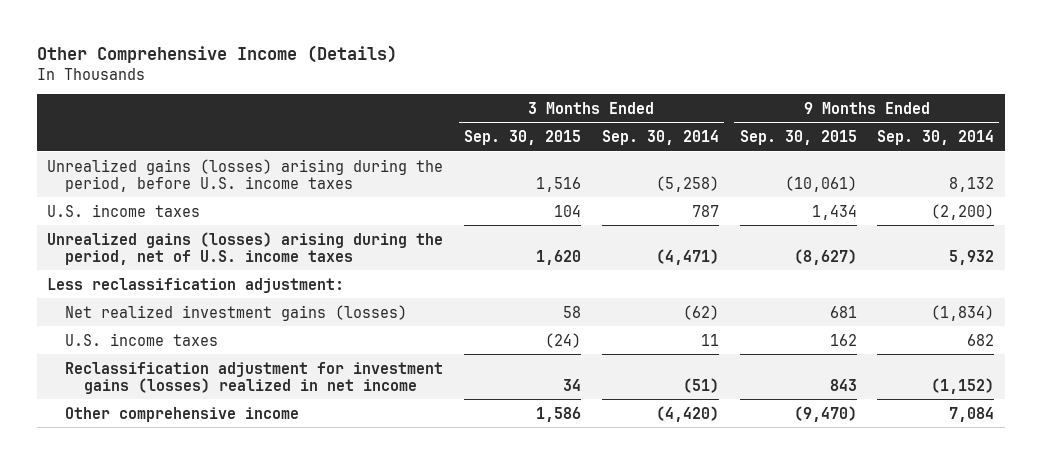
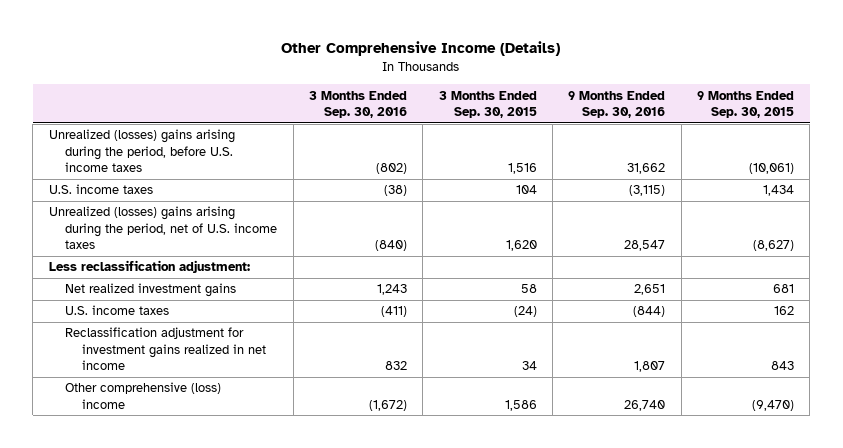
[601,130,719,146] Sep. 30, 2014 -> none
[877,130,995,146] Sep. 30, 2014 -> none
none -> [308,90,407,119] 3 Months Ended Sep. 30, 2016
none -> [568,90,666,119] 9 Months Ended Sep. 30, 2016
[47,158,444,192] Unrealized gains (losses) arising during the period, before U.S. income taxes -> [48,129,235,173] Unrealized (losses) gains arising during the period, before U.S. income taxes
[47,231,444,265] Unrealized gains (losses) arising during the period, net of U.S. income taxes -> [48,206,278,250] Unrealized (losses) gains arising during the period, net of U.S. income taxes
[65,304,408,321] Net realized investment gains (losses) -> [65,283,237,298] Net realized investment gains
[65,361,444,394] Reclassification adjustment for investment gains (losses) realized in net income -> [65,327,266,371] Reclassification adjustment for investment gains realized in net income
[65,406,300,422] Other comprehensive income -> [65,382,222,409] Other comprehensive (loss) income

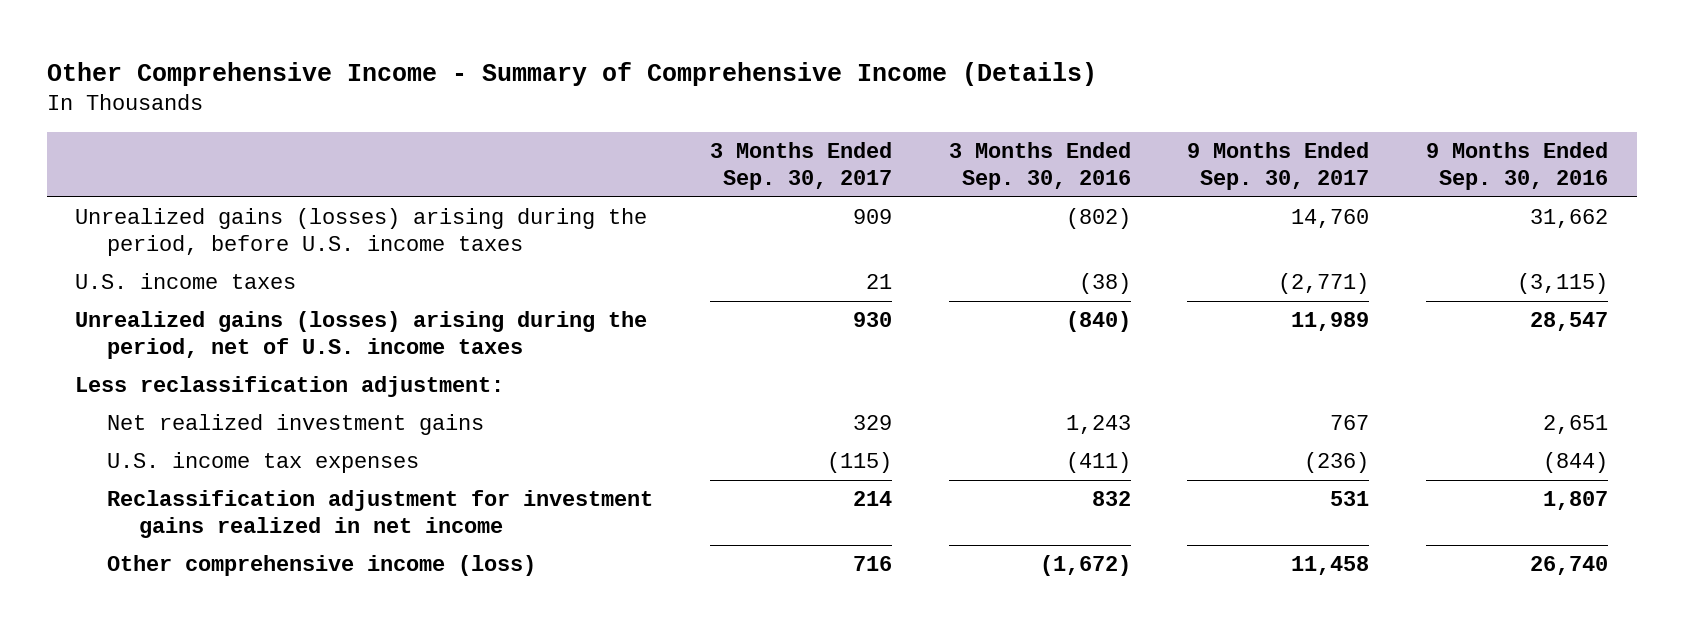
[281,41,561,57] Other Comprehensive Income (Details) -> [46,61,1097,86] Other Comprehensive Income - Summary of Comprehensive Income (Details)
[438,90,537,119] 3 Months Ended Sep. 30, 2015 -> none
[696,90,794,119] 9 Months Ended Sep. 30, 2015 -> none
none -> [709,142,892,190] 3 Months Ended Sep. 30, 2017
none -> [1187,142,1370,190] 9 Months Ended Sep. 30, 2017
[48,129,235,173] Unrealized (losses) gains arising during the period, before U.S. income taxes -> [75,208,648,256] Unrealized gains (losses) arising during the period, before U.S. income taxes
[48,206,278,250] Unrealized (losses) gains arising during the period, net of U.S. income taxes -> [75,311,648,359] Unrealized gains (losses) arising during the period, net of U.S. income taxes
[65,305,170,316] U.S. income taxes -> [106,452,419,474] U.S. income tax expenses
[65,382,222,409] Other comprehensive (loss) income -> [106,555,536,577] Other comprehensive income (loss)

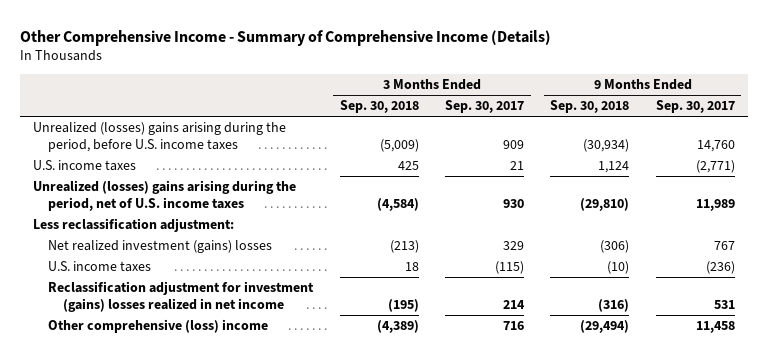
[948,142,1131,190] 3 Months Ended Sep. 30, 2016 -> none
[1426,142,1609,190] 9 Months Ended Sep. 30, 2016 -> none
none -> [339,100,419,114] Sep. 30, 2018
none -> [550,100,630,114] Sep. 30, 2018
[75,208,648,256] Unrealized gains (losses) arising during the period, before U.S. income taxes -> [33,122,287,153] Unrealized (losses) gains arising during the period, before U.S. income taxes
[75,311,648,359] Unrealized gains (losses) arising during the period, net of U.S. income taxes -> [33,180,297,212] Unrealized (losses) gains arising during the period, net of U.S. income taxes
[106,414,484,436] Net realized investment gains -> [48,240,273,254] Net realized investment (gains) losses
[106,452,419,474] U.S. income tax expenses -> [48,261,152,273] U.S. income taxes
[106,490,653,538] Reclassification adjustment for investment gains realized in net income -> [48,281,315,313] Reclassification adjustment for investment (gains) losses realized in net income
[106,555,536,577] Other comprehensive income (loss) -> [48,319,269,334] Other comprehensive (loss) income

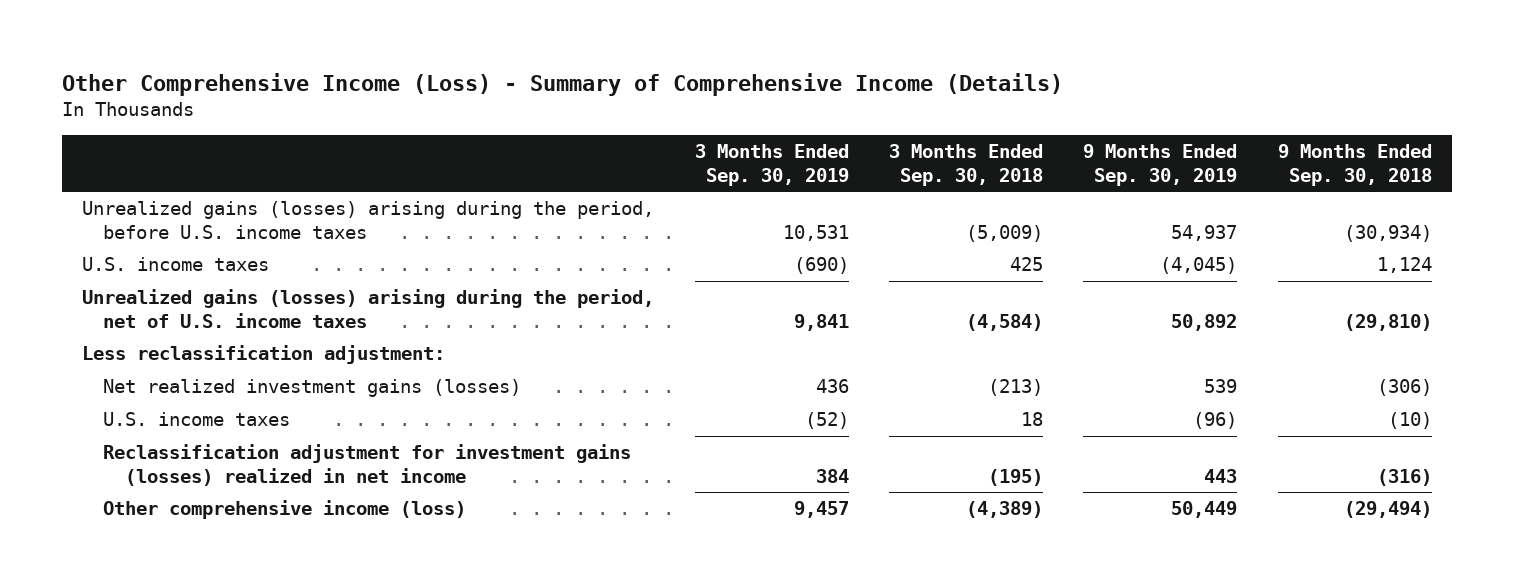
[20,29,552,46] Other Comprehensive Income - Summary of Comprehensive Income (Details) -> [61,73,1063,97] Other Comprehensive Income (Loss) - Summary of Comprehensive Income (Details)
[445,100,525,114] Sep. 30, 2017 -> none
[655,100,735,114] Sep. 30, 2017 -> none
none -> [694,144,849,187] 3 Months Ended Sep. 30, 2019
none -> [1083,144,1238,187] 9 Months Ended Sep. 30, 2019
[33,122,287,153] Unrealized (losses) gains arising during the period, before U.S. income taxes -> [82,201,655,239] Unrealized gains (losses) arising during the period, before U.S. income taxes
[33,180,297,212] Unrealized (losses) gains arising during the period, net of U.S. income taxes -> [82,289,655,328] Unrealized gains (losses) arising during the period, net of U.S. income taxes
[48,240,273,254] Net realized investment (gains) losses -> [103,379,522,398] Net realized investment gains (losses)
[48,281,315,313] Reclassification adjustment for investment (gains) losses realized in net income -> [103,444,632,486] Reclassification adjustment for investment gains (losses) realized in net income
[48,319,269,334] Other comprehensive (loss) income -> [103,500,467,520] Other comprehensive income (loss)

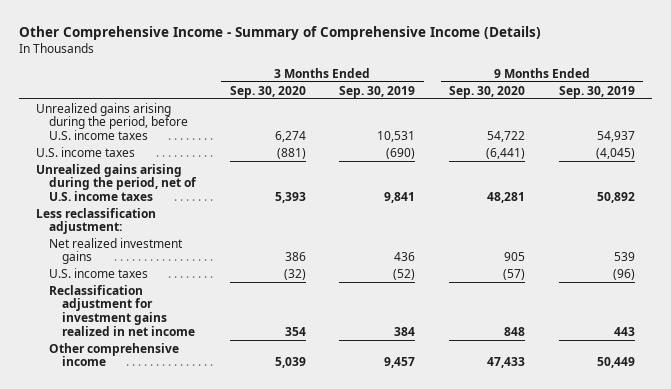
[61,73,1063,97] Other Comprehensive Income (Loss) - Summary of Comprehensive Income (Details) -> [18,26,541,41] Other Comprehensive Income - Summary of Comprehensive Income (Details)
[889,144,1044,187] 3 Months Ended Sep. 30, 2018 -> none
[1277,144,1432,187] 9 Months Ended Sep. 30, 2018 -> none
none -> [229,85,306,98] Sep. 30, 2020
none -> [449,85,526,98] Sep. 30, 2020
[82,201,655,239] Unrealized gains (losses) arising during the period, before U.S. income taxes -> [35,102,188,141] Unrealized gains arising during the period, before U.S. income taxes
[82,289,655,328] Unrealized gains (losses) arising during the period, net of U.S. income taxes -> [35,163,197,202] Unrealized gains arising during the period, net of U.S. income taxes
[103,379,522,398] Net realized investment gains (losses) -> [48,237,183,265] Net realized investment gains
[103,444,632,486] Reclassification adjustment for investment gains (losses) realized in net income -> [48,284,195,336] Reclassification adjustment for investment gains realized in net income
[103,500,467,520] Other comprehensive income (loss) -> [48,342,179,367] Other comprehensive income

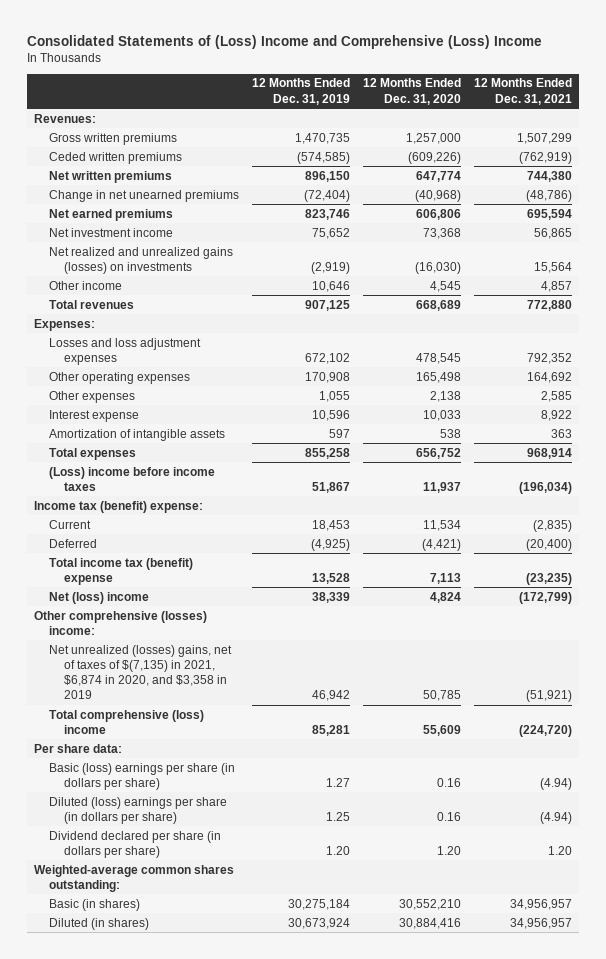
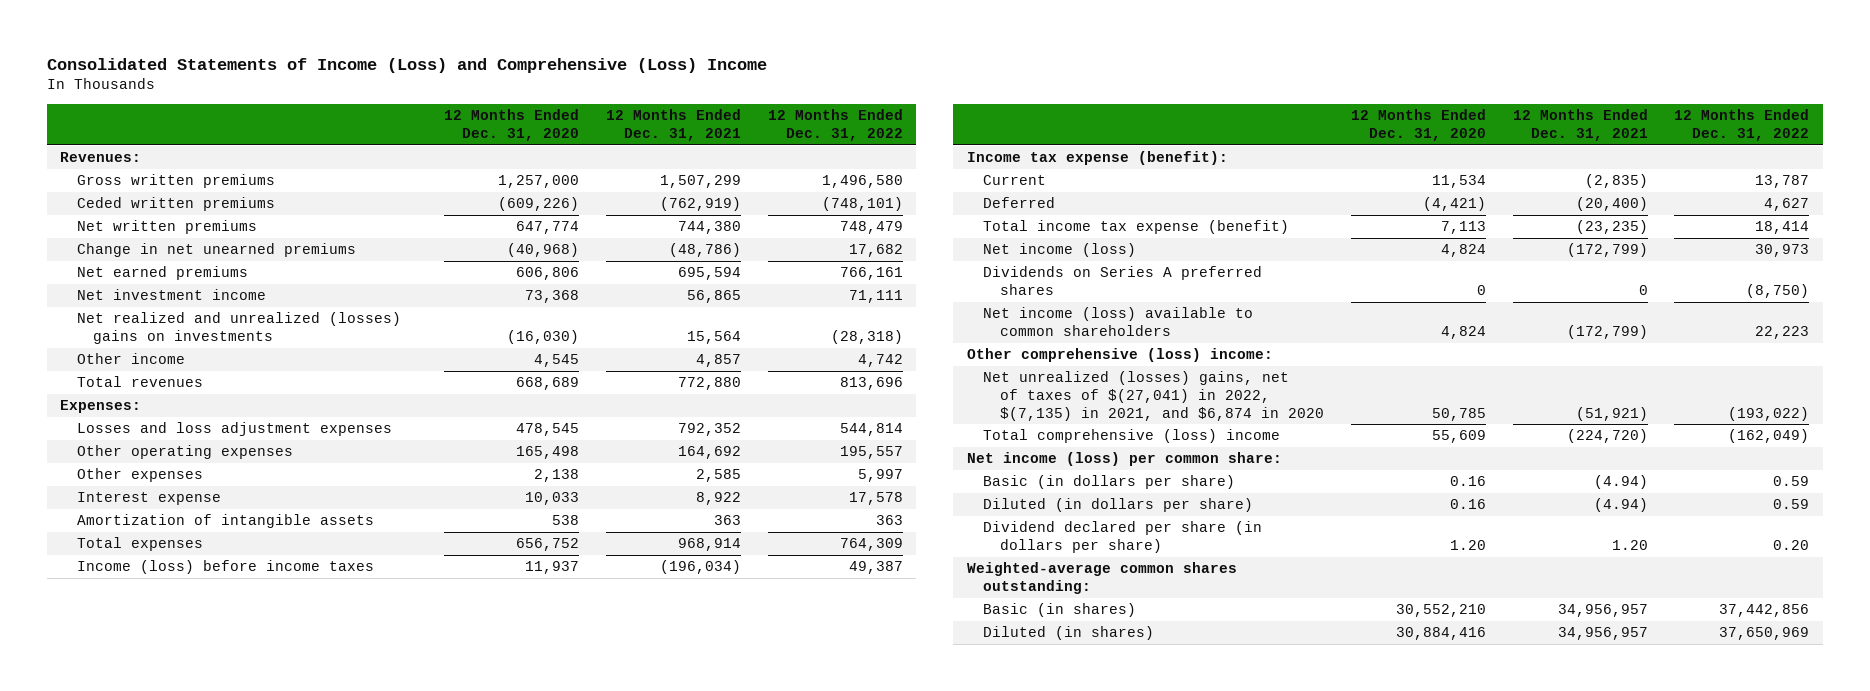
[27,34,543,49] Consolidated Statements of (Loss) Income and Comprehensive (Loss) Income -> [46,57,767,73] Consolidated Statements of Income (Loss) and Comprehensive (Loss) Income
[252,78,351,105] 12 Months Ended Dec. 31, 2019 -> none
none -> [767,109,903,142] 12 Months Ended Dec. 31, 2022
[48,246,233,274] Net realized and unrealized gains (losses) on investments -> [76,312,401,344] Net realized and unrealized (losses) gains on investments
[48,466,215,491] (Loss) income before income taxes -> [76,560,374,575] Income (loss) before income taxes
[33,500,203,513] Income tax (benefit) expense: -> [966,151,1228,166] Income tax expense (benefit):
[48,557,193,585] Total income tax (benefit) expense -> [983,220,1290,235] Total income tax expense (benefit)
[48,591,149,604] Net (loss) income -> [983,243,1137,258] Net income (loss)
none -> [983,266,1263,295] Dividends on Series A preferred shares
none -> [983,307,1254,336] Net income (loss) available to common shareholders
[33,610,207,635] Other comprehensive (losses) income: -> [966,348,1273,363] Other comprehensive (loss) income:
[48,644,232,700] Net unrealized (losses) gains, net of taxes of $(7,135) in 2021, $6,874 in 2020, and $3,358 in 2019 -> [983,371,1324,421] Net unrealized (losses) gains, net of taxes of $(27,041) in 2022, $(7,135) in 2021, and $6,874 in 2020
[33,743,122,753] Per share data: -> none
none -> [966,452,1282,467] Net income (loss) per common share:
[48,762,235,790] Basic (loss) earnings per share (in dollars per share) -> [983,475,1236,490] Basic (in dollars per share)
[48,796,227,824] Diluted (loss) earnings per share (in dollars per share) -> [983,498,1254,513] Diluted (in dollars per share)

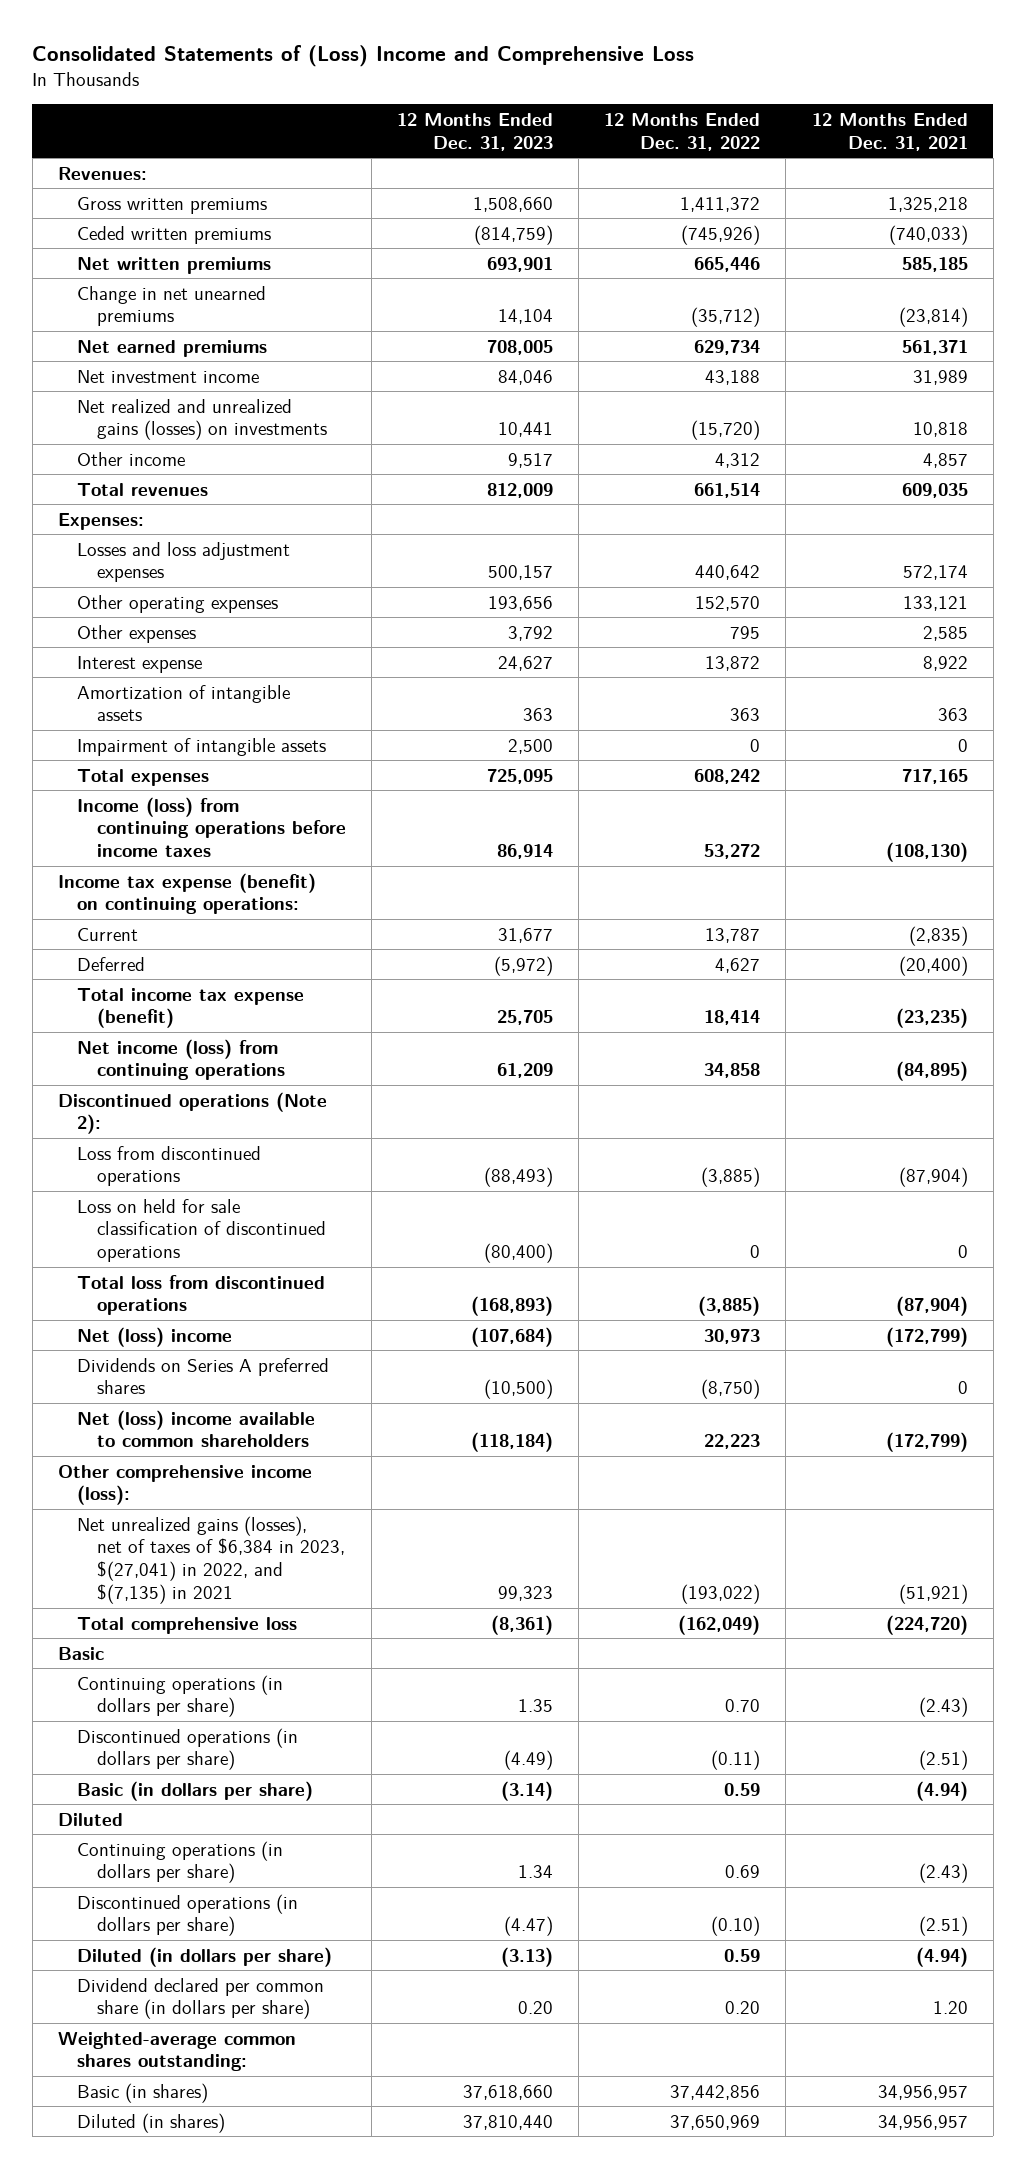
[46,57,767,73] Consolidated Statements of Income (Loss) and Comprehensive (Loss) Income -> [32,45,695,68] Consolidated Statements of (Loss) Income and Comprehensive Loss
[444,109,580,142] 12 Months Ended Dec. 31, 2020 -> none
none -> [397,112,554,151] 12 Months Ended Dec. 31, 2023
[660,175,742,189] 1,507,299 -> [887,196,968,212] 1,325,218
[821,175,903,189] 1,496,580 -> [680,196,761,212] 1,411,372
[660,197,742,212] (762,919) -> [888,224,968,245] (740,033)
[821,197,903,212] (748,101) -> [681,224,761,245] (745,926)
[678,221,742,235] 744,380 -> [901,256,968,272] 585,185
[839,221,903,235] 748,479 -> [694,256,761,272] 665,446
[669,243,742,258] (48,786) -> [898,307,968,328] (23,814)
[848,244,903,258] 17,682 -> [691,307,761,328] (35,712)
[678,267,742,281] 695,594 -> [901,339,968,355] 561,371
[839,267,903,281] 766,161 -> [694,339,761,355] 629,734
[687,290,742,304] 56,865 -> [912,369,968,385] 31,989
[848,290,903,304] 71,111 -> [705,369,761,385] 43,188
[76,312,401,344] Net realized and unrealized (losses) gains on investments -> [77,398,327,441] Net realized and unrealized gains (losses) on investments
[687,330,742,344] 15,564 -> [912,422,968,438] 10,818
[830,329,903,344] (28,318) -> [691,420,761,441] (15,720)
[857,354,903,368] 4,742 -> [715,452,761,468] 4,312
[678,377,742,391] 772,880 -> [901,482,968,498] 609,035
[839,377,903,391] 813,696 -> [694,482,761,498] 661,514
[678,423,742,437] 792,352 -> [902,565,968,581] 572,174
[839,423,903,437] 544,814 -> [695,565,761,581] 440,642
[678,446,742,460] 164,692 -> [902,595,968,611] 133,121
[839,446,903,460] 195,557 -> [695,595,761,611] 152,570
[857,469,903,483] 5,997 -> [730,625,761,639] 795
[848,492,903,506] 17,578 -> [705,655,761,671] 13,872
none -> [77,737,327,756] Impairment of intangible assets
[678,538,742,552] 968,914 -> [901,768,968,784] 717,165
[839,538,903,552] 764,309 -> [694,768,761,784] 608,242
[76,560,374,575] Income (loss) before income taxes -> [77,796,346,858] Income (loss) from continuing operations before income taxes
[660,560,742,575] (196,034) -> [885,842,968,863] (108,130)
[848,561,903,575] 49,387 -> [704,844,761,860] 53,272
[966,151,1228,166] Income tax expense (benefit): -> [58,872,317,915] Income tax expense (benefit) on continuing operations:
none -> [77,1038,285,1081] Net income (loss) from continuing operations
none -> [58,1091,328,1135] Discontinued operations (Note 2):
none -> [77,1145,262,1187] Loss from discontinued operations
none -> [77,1198,326,1263] Loss on held for sale classification of discontinued operations
none -> [77,1274,326,1316] Total loss from discontinued operations
[983,243,1137,258] Net income (loss) -> [77,1326,233,1347] Net (loss) income
[966,452,1282,467] Net income (loss) per common share: -> none
[983,307,1254,336] Net income (loss) available to common shareholders -> [77,1409,316,1448] Net (loss) income available to common shareholders
[966,348,1273,363] Other comprehensive (loss) income: -> [58,1464,313,1506] Other comprehensive income (loss):
[983,371,1324,421] Net unrealized (losses) gains, net of taxes of $(27,041) in 2022, $(7,135) in 2021, and $6,874 in 2020 -> [77,1515,345,1605] Net unrealized gains (losses), net of taxes of $6,384 in 2023, $(27,041) in 2022, and $(7,135) in 2021
[983,429,1281,444] Total comprehensive (loss) income -> [77,1616,298,1634] Total comprehensive loss
none -> [58,1646,105,1660] Basic
none -> [77,1674,284,1718] Continuing operations (in dollars per share)
none -> [77,1727,299,1771] Discontinued operations (in dollars per share)
none -> [58,1812,124,1826] Diluted
none -> [77,1840,284,1884] Continuing operations (in dollars per share)
none -> [77,1893,299,1937] Discontinued operations (in dollars per share)
[983,521,1263,553] Dividend declared per share (in dollars per share) -> [77,1977,325,2020] Dividend declared per common share (in dollars per share)

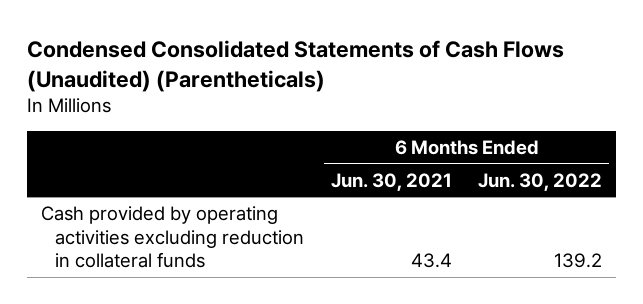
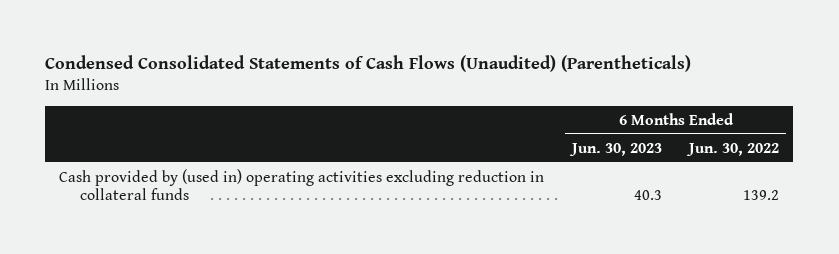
[330,172,452,191] Jun. 30, 2021 -> none
none -> [568,142,662,156] Jun. 30, 2023
[40,205,305,269] Cash provided by operating activities excluding reduction in collateral funds -> [59,168,545,201] Cash provided by (used in) operating activities excluding reduction in collateral funds

